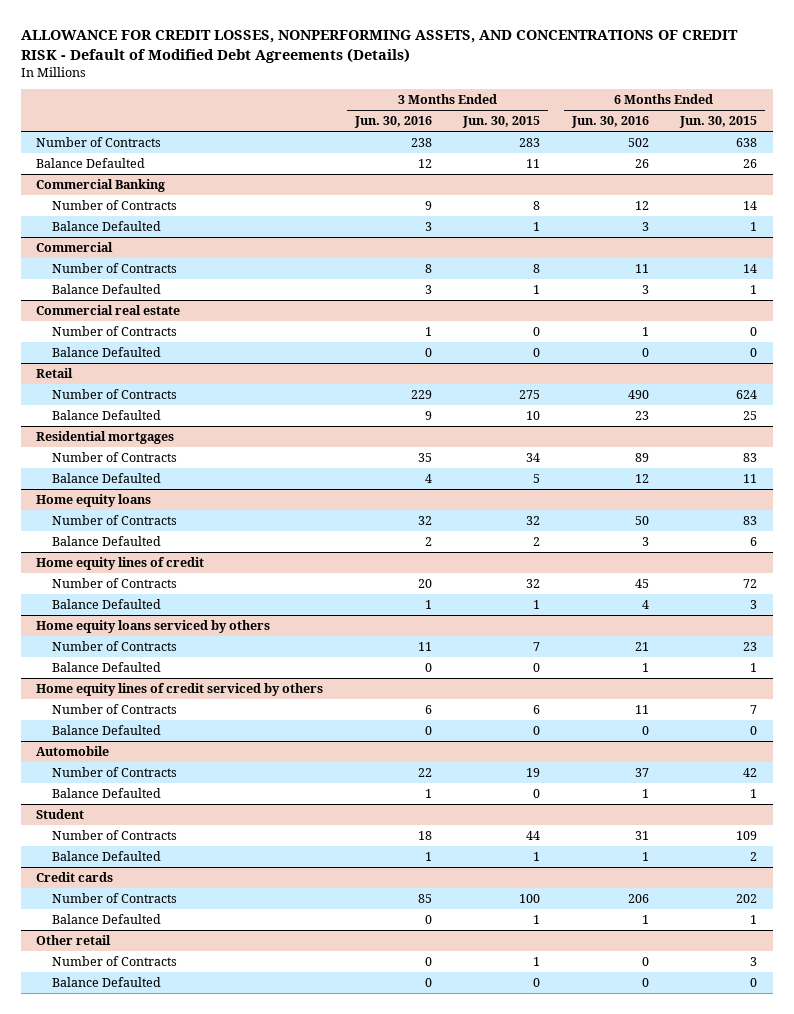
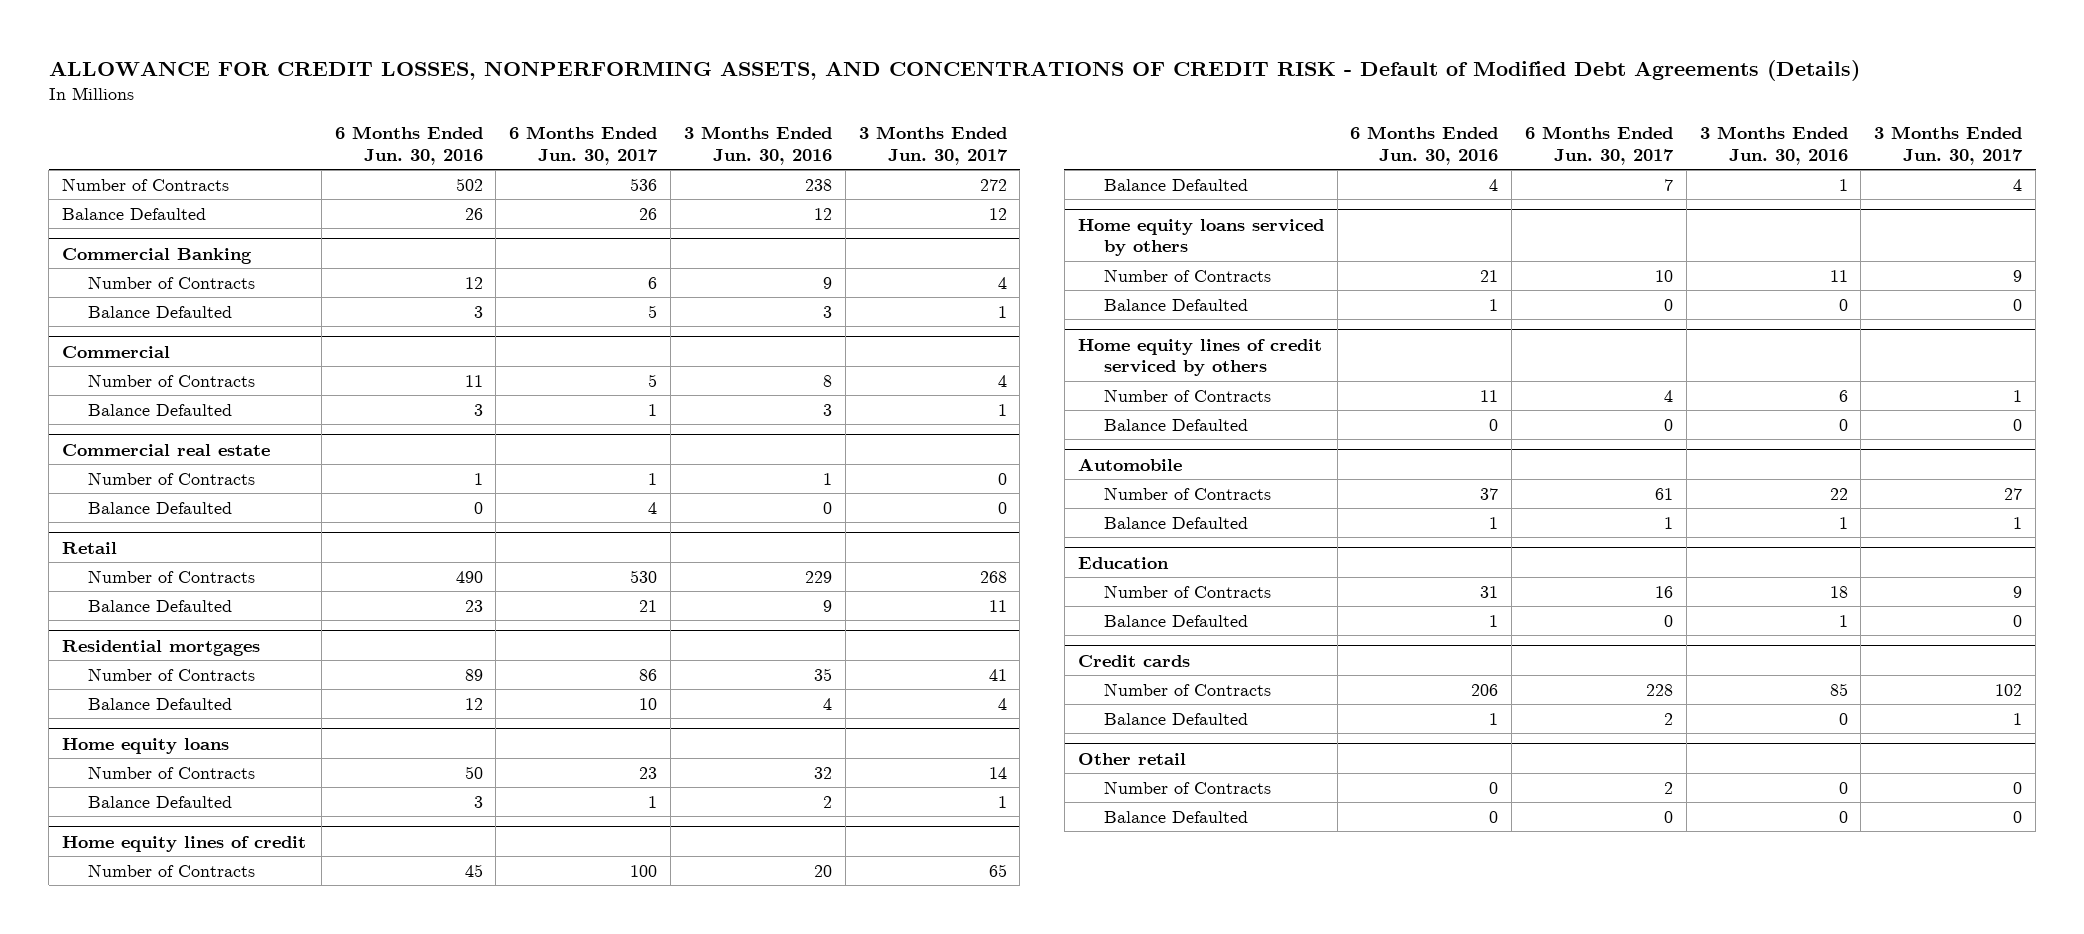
[462,116,541,129] Jun. 30, 2015 -> none
[679,116,758,129] Jun. 30, 2015 -> none
none -> [509,125,659,165] 6 Months Ended Jun. 30, 2017
none -> [858,125,1008,165] 3 Months Ended Jun. 30, 2017
[36,808,85,819] Student -> [1077,556,1169,569] Education

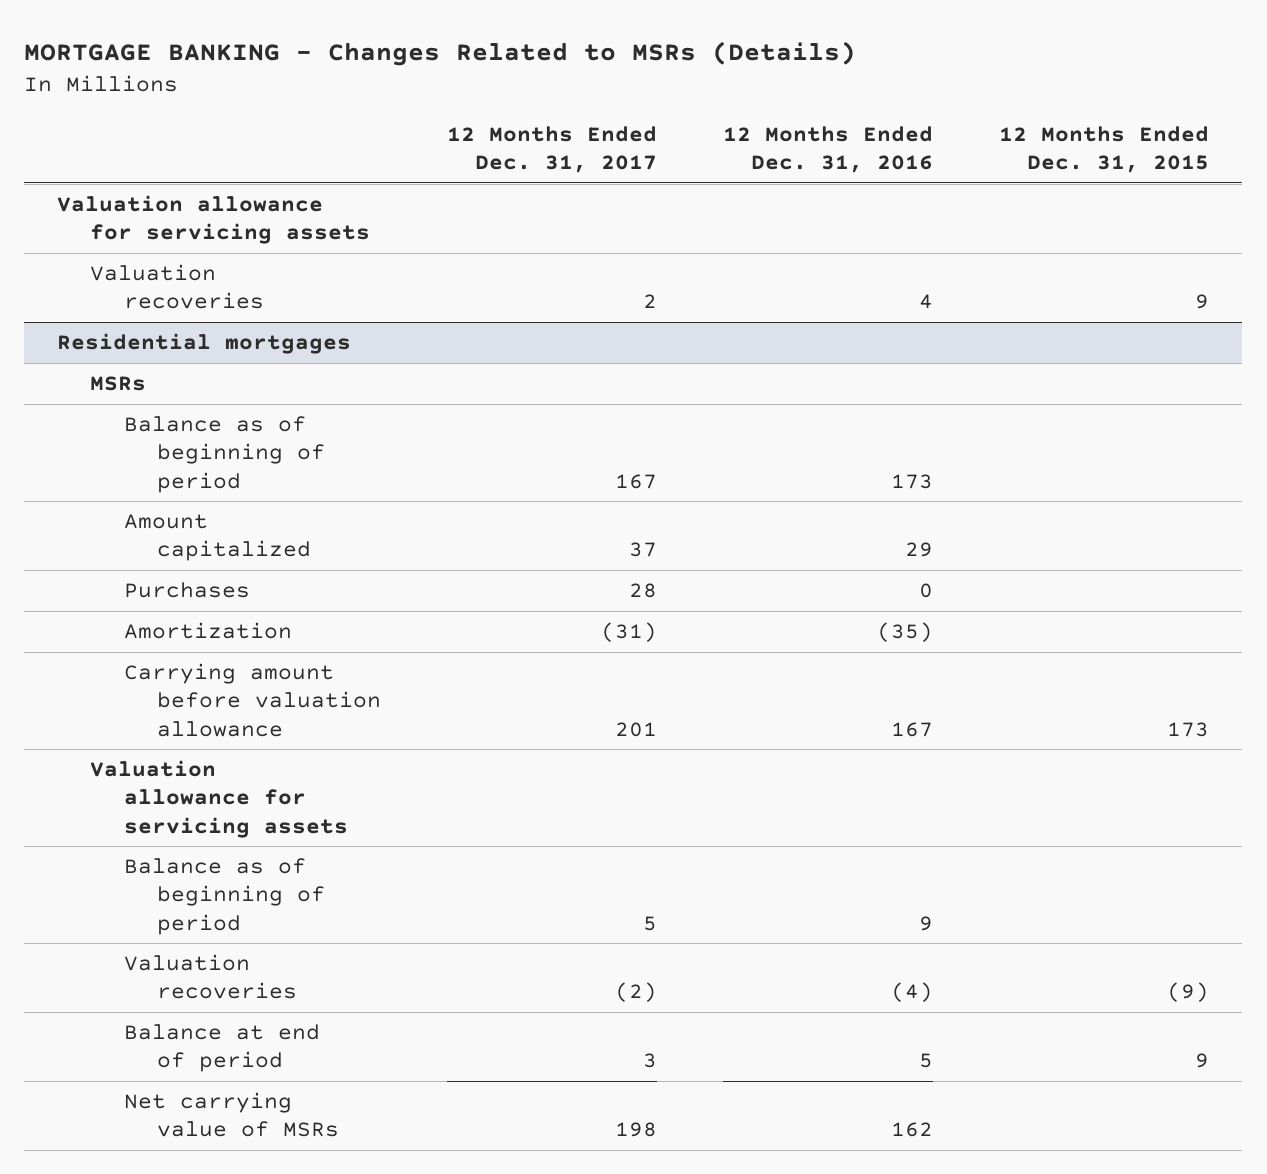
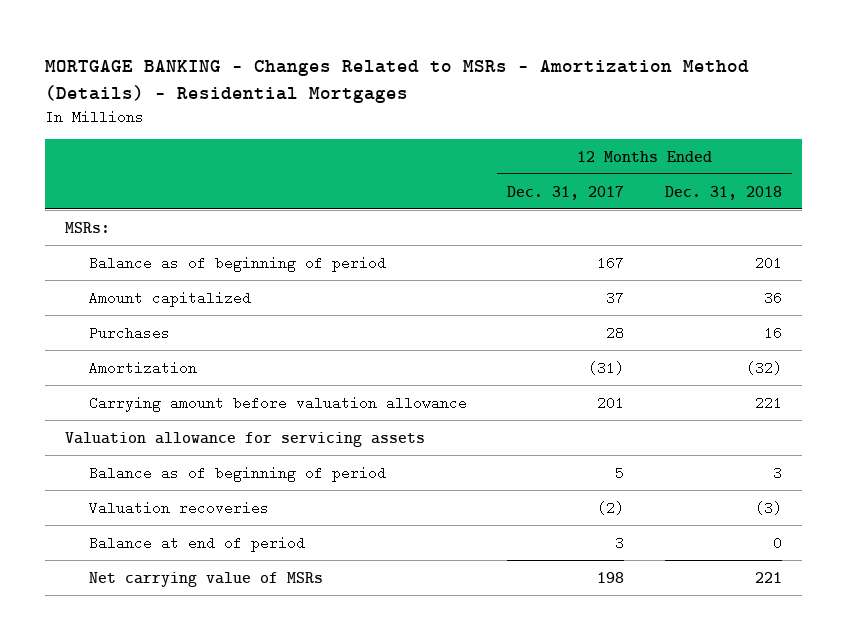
[24,40,857,66] MORTGAGE BANKING - Changes Related to MSRs (Details) -> [45,59,750,103] MORTGAGE BANKING - Changes Related to MSRs - Amortization Method (Details) - Residential Mortgages
[723,126,934,174] 12 Months Ended Dec. 31, 2016 -> none
[999,126,1210,174] 12 Months Ended Dec. 31, 2015 -> none
none -> [664,185,782,200] Dec. 31, 2018
[57,195,371,245] Valuation allowance for servicing assets -> none
[90,264,264,310] Valuation recoveries -> none
[57,333,352,355] Residential mortgages -> none
[90,376,147,392] MSRs -> [65,221,111,233] MSRs:

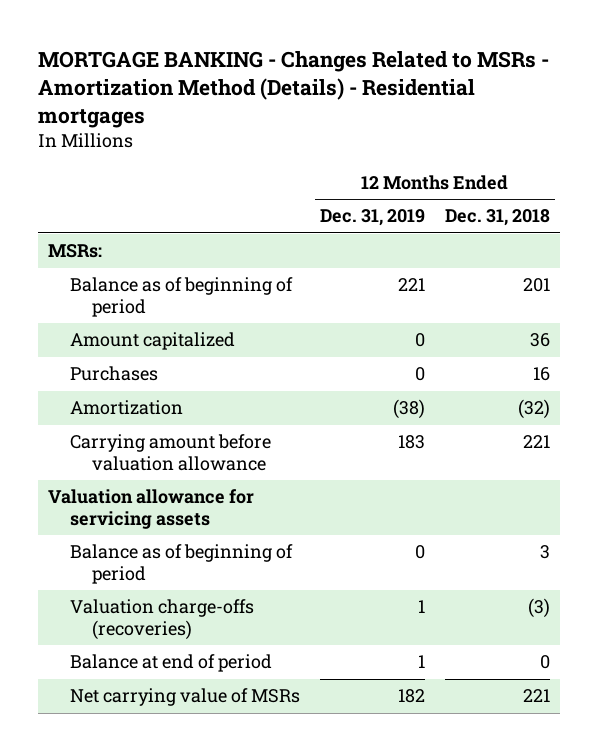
[45,59,750,103] MORTGAGE BANKING - Changes Related to MSRs - Amortization Method (Details) - Residential Mortgages -> [38,50,550,128] MORTGAGE BANKING - Changes Related to MSRs - Amortization Method (Details) - Residential mortgages
[507,185,625,200] Dec. 31, 2017 -> none
none -> [320,209,426,227] Dec. 31, 2019
[89,500,270,515] Valuation recoveries -> [70,599,255,641] Valuation charge-offs (recoveries)

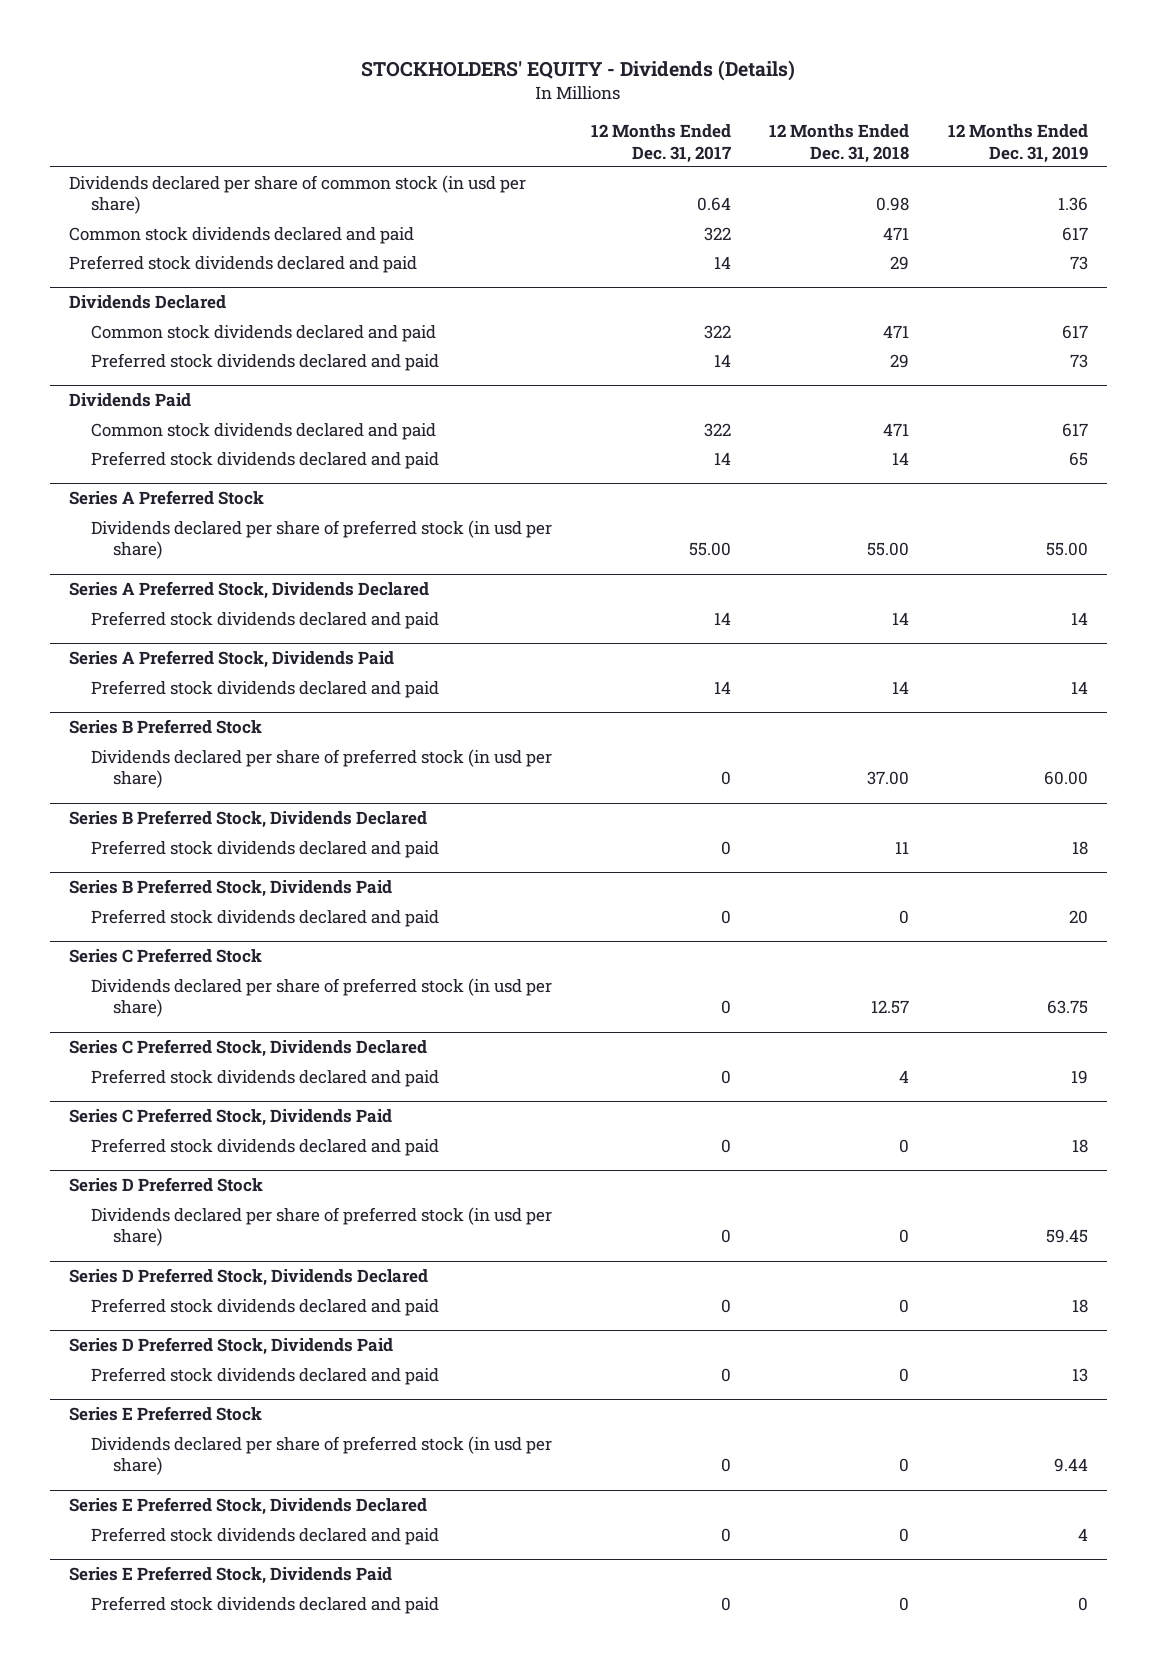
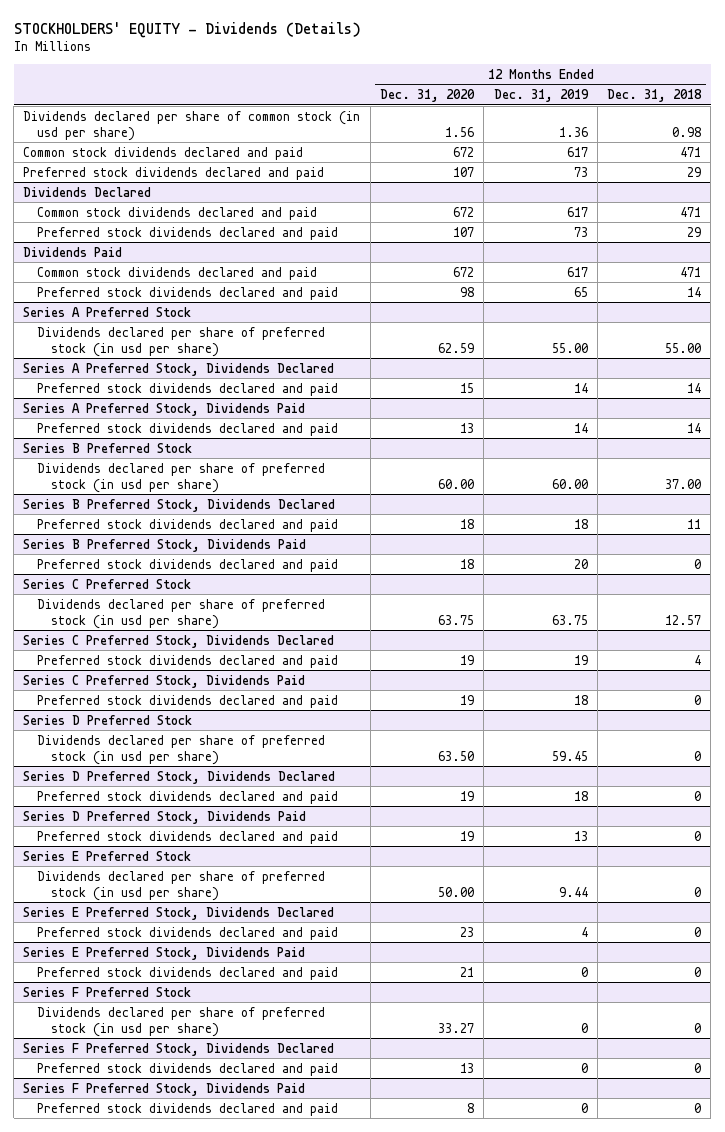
[590,123,731,163] 12 Months Ended Dec. 31, 2017 -> none
none -> [380,88,476,102] Dec. 31, 2020
none -> [23,986,192,997] Series F Preferred Stock
none -> [37,1006,326,1037] Dividends declared per share of preferred stock (in usd per share)
none -> [23,1042,335,1056] Series F Preferred Stock, Dividends Declared
none -> [37,1062,339,1076] Preferred stock dividends declared and paid
none -> [23,1082,306,1096] Series F Preferred Stock, Dividends Paid
none -> [37,1102,339,1116] Preferred stock dividends declared and paid

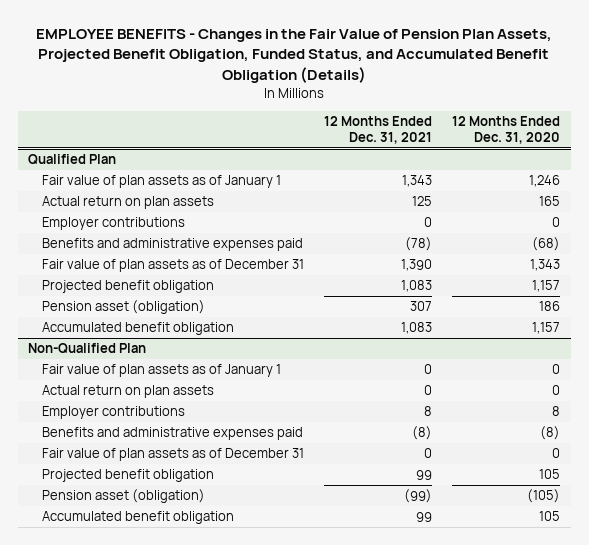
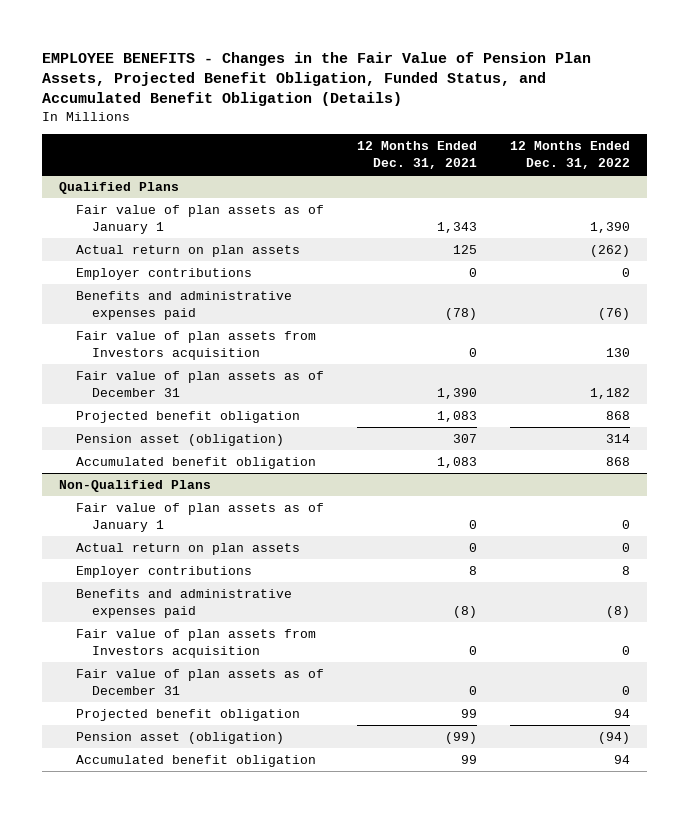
[452,116,561,145] 12 Months Ended Dec. 31, 2020 -> none
none -> [510,141,631,169] 12 Months Ended Dec. 31, 2022
[28,154,117,166] Qualified Plan -> [59,181,180,194] Qualified Plans
none -> [75,330,316,360] Fair value of plan assets from Investors acquisition
[28,343,147,355] Non-Qualified Plan -> [59,479,212,492] Non-Qualified Plans
none -> [75,628,316,658] Fair value of plan assets from Investors acquisition

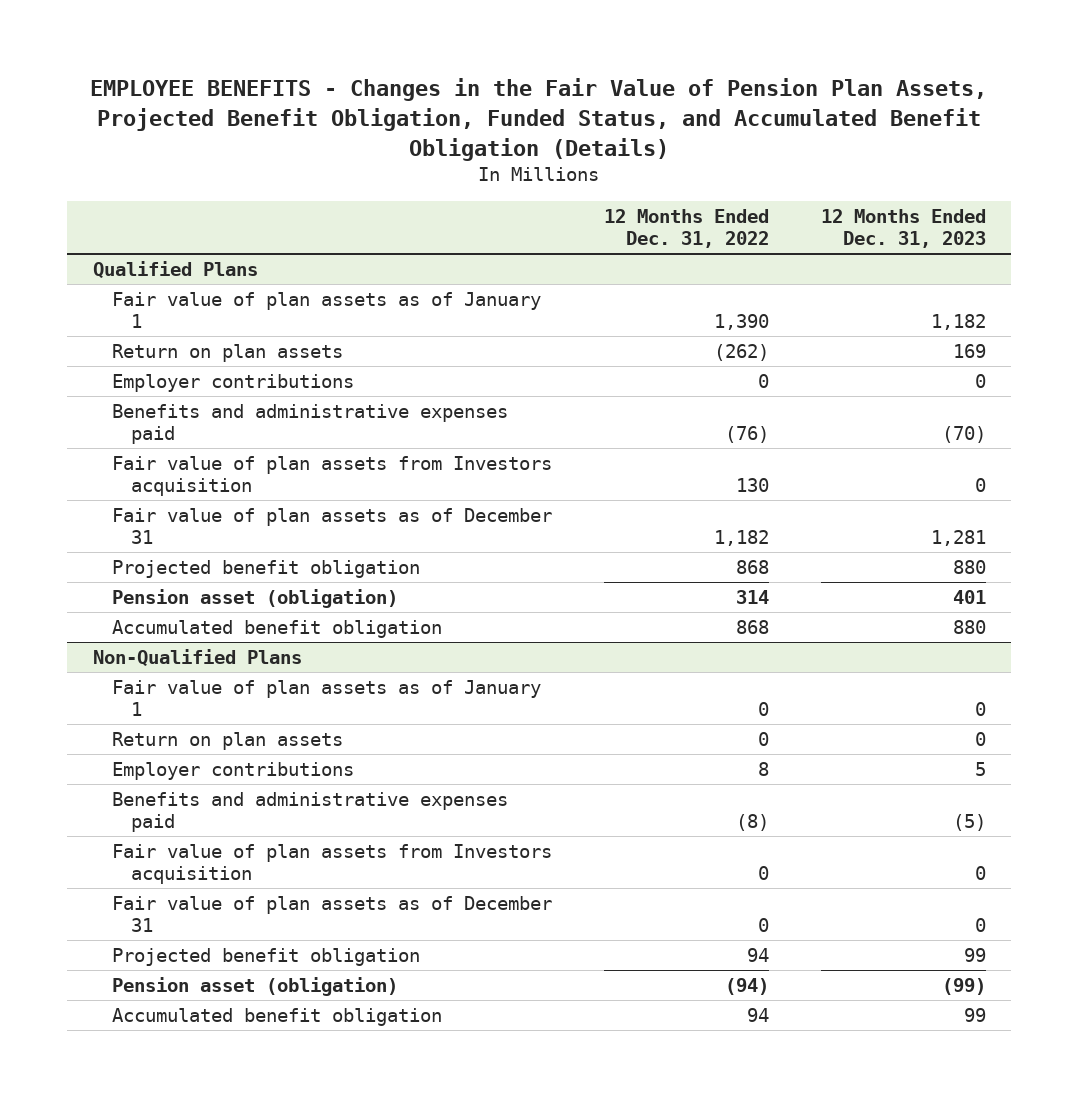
[356,141,477,169] 12 Months Ended Dec. 31, 2021 -> none
none -> [820,208,986,249] 12 Months Ended Dec. 31, 2023
[75,244,300,257] Actual return on plan assets -> [111,343,343,362] Return on plan assets
[75,542,300,555] Actual return on plan assets -> [111,731,343,750] Return on plan assets

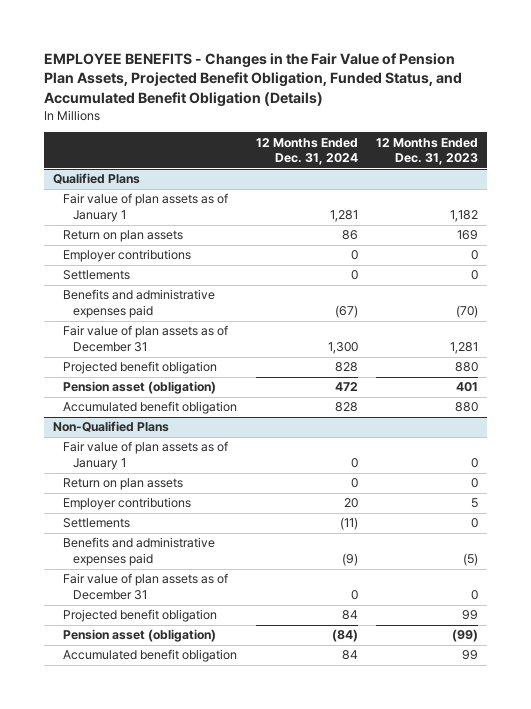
[603,208,769,249] 12 Months Ended Dec. 31, 2022 -> none
none -> [255,137,358,166] 12 Months Ended Dec. 31, 2024
none -> [63,270,131,281] Settlements
[111,455,552,497] Fair value of plan assets from Investors acquisition -> none
none -> [63,518,131,529] Settlements
[111,843,552,885] Fair value of plan assets from Investors acquisition -> none

